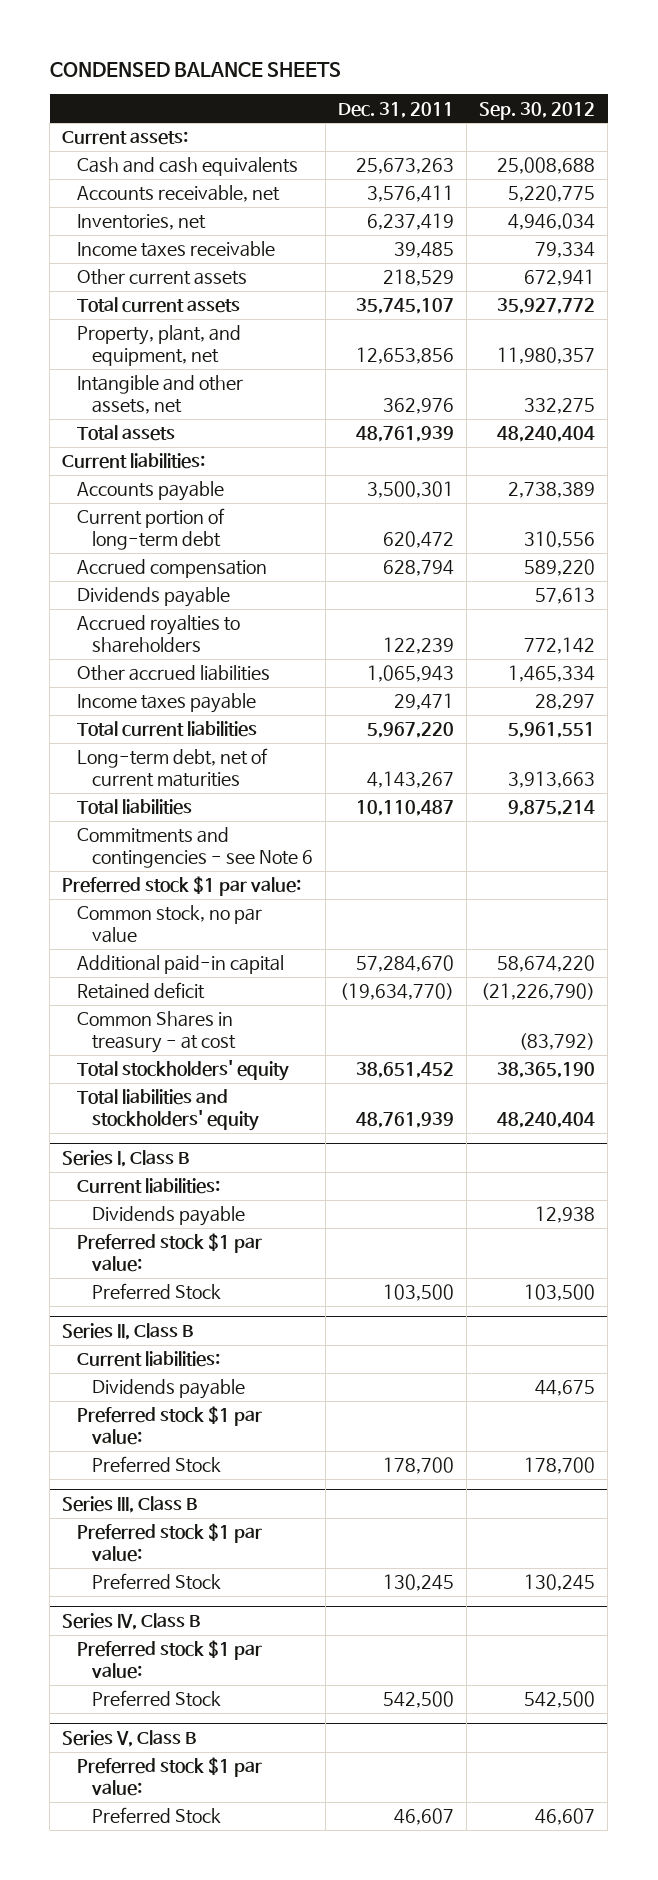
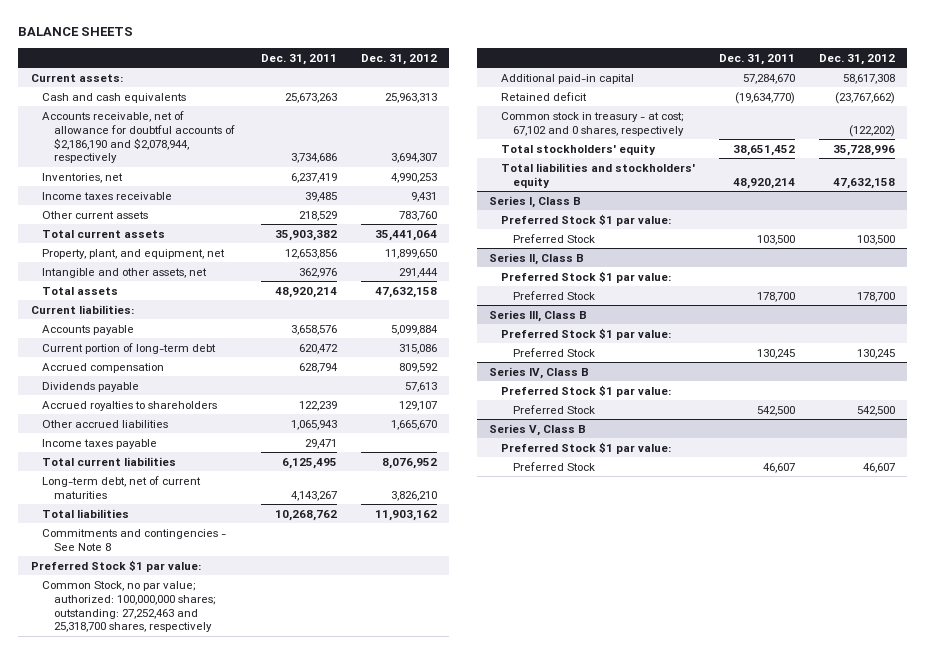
[49,61,341,77] CONDENSED BALANCE SHEETS -> [18,27,134,37] BALANCE SHEETS
[479,101,596,120] Sep. 30, 2012 -> none
none -> [360,53,437,65] Dec. 31, 2012
[77,185,281,203] Accounts receivable, net -> [42,110,236,164] Accounts receivable, net of allowance for doubtful accounts of $2,186,190 and $2,078,944, respectively
[367,185,455,203] 3,576,411 -> [290,153,337,164] 3,734,686
[356,298,455,315] 35,745,107 -> [274,229,337,241] 35,903,382
[356,426,455,443] 48,761,939 -> [274,286,337,298] 48,920,214
[367,481,455,499] 3,500,301 -> [290,324,337,335] 3,658,576
[367,722,455,739] 5,967,220 -> [281,457,337,469] 6,125,495
[356,800,455,817] 10,110,487 -> [274,509,337,521] 10,268,762
[77,827,314,868] Commitments and contingencies - see Note 6 -> [42,528,227,551] Commitments and contingencies - See Note 8
[62,876,302,897] Preferred stock $1 par value: -> [30,559,201,572] Preferred Stock $1 par value:
[77,905,263,943] Common stock, no par value -> [42,580,216,633] Common Stock, no par value; authorized: 100,000,000 shares; outstanding: 27,252,463 and 25,318,700 shares, respectively
[77,1011,237,1053] Common Shares in treasury - at cost -> [501,111,685,136] Common stock in treasury - at cost; 67,102 and 0 shares, respectively
[356,1111,455,1128] 48,761,939 -> [733,177,796,189] 48,920,214
[77,1178,221,1195] Current liabilities: -> none
[92,1206,246,1227] Dividends payable -> none
[77,1233,263,1272] Preferred stock $1 par value: -> [501,213,672,226] Preferred Stock $1 par value:
[77,1351,221,1368] Current liabilities: -> none
[92,1379,246,1400] Dividends payable -> none
[77,1406,263,1445] Preferred stock $1 par value: -> [501,270,672,283] Preferred Stock $1 par value:
[77,1523,263,1562] Preferred stock $1 par value: -> [501,327,672,340] Preferred Stock $1 par value:
[77,1640,263,1679] Preferred stock $1 par value: -> [501,384,672,397] Preferred Stock $1 par value:
[77,1757,263,1796] Preferred stock $1 par value: -> [501,441,672,454] Preferred Stock $1 par value:

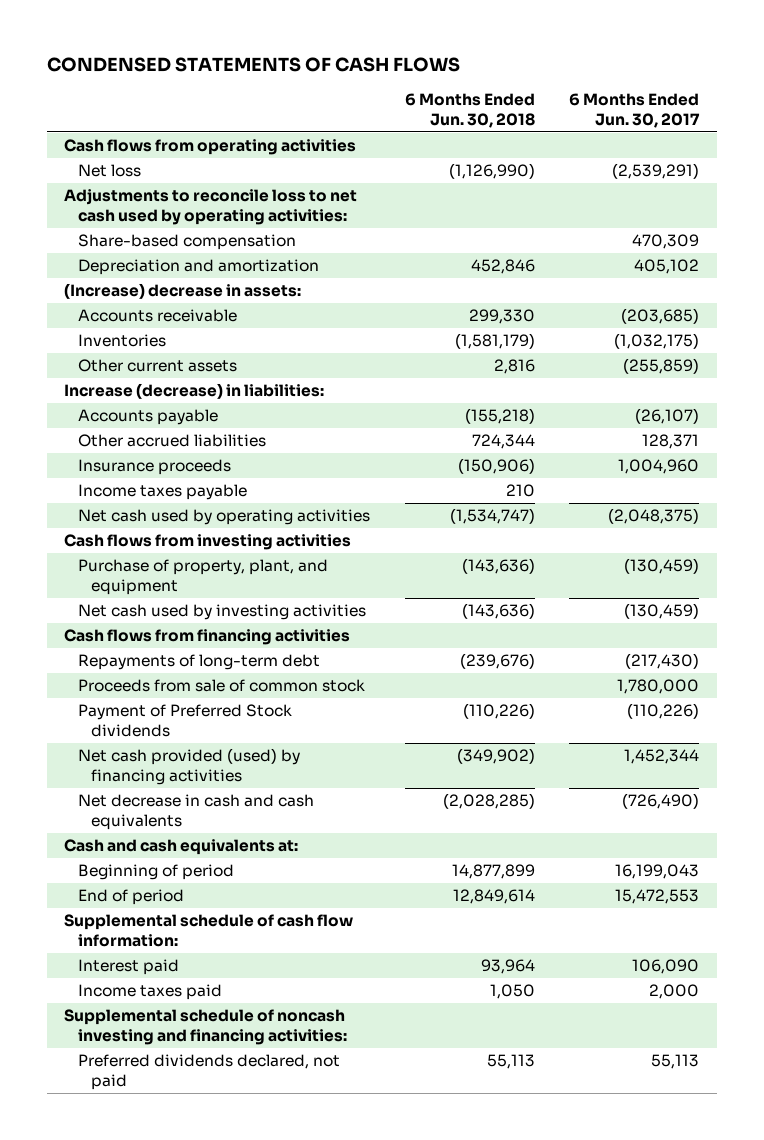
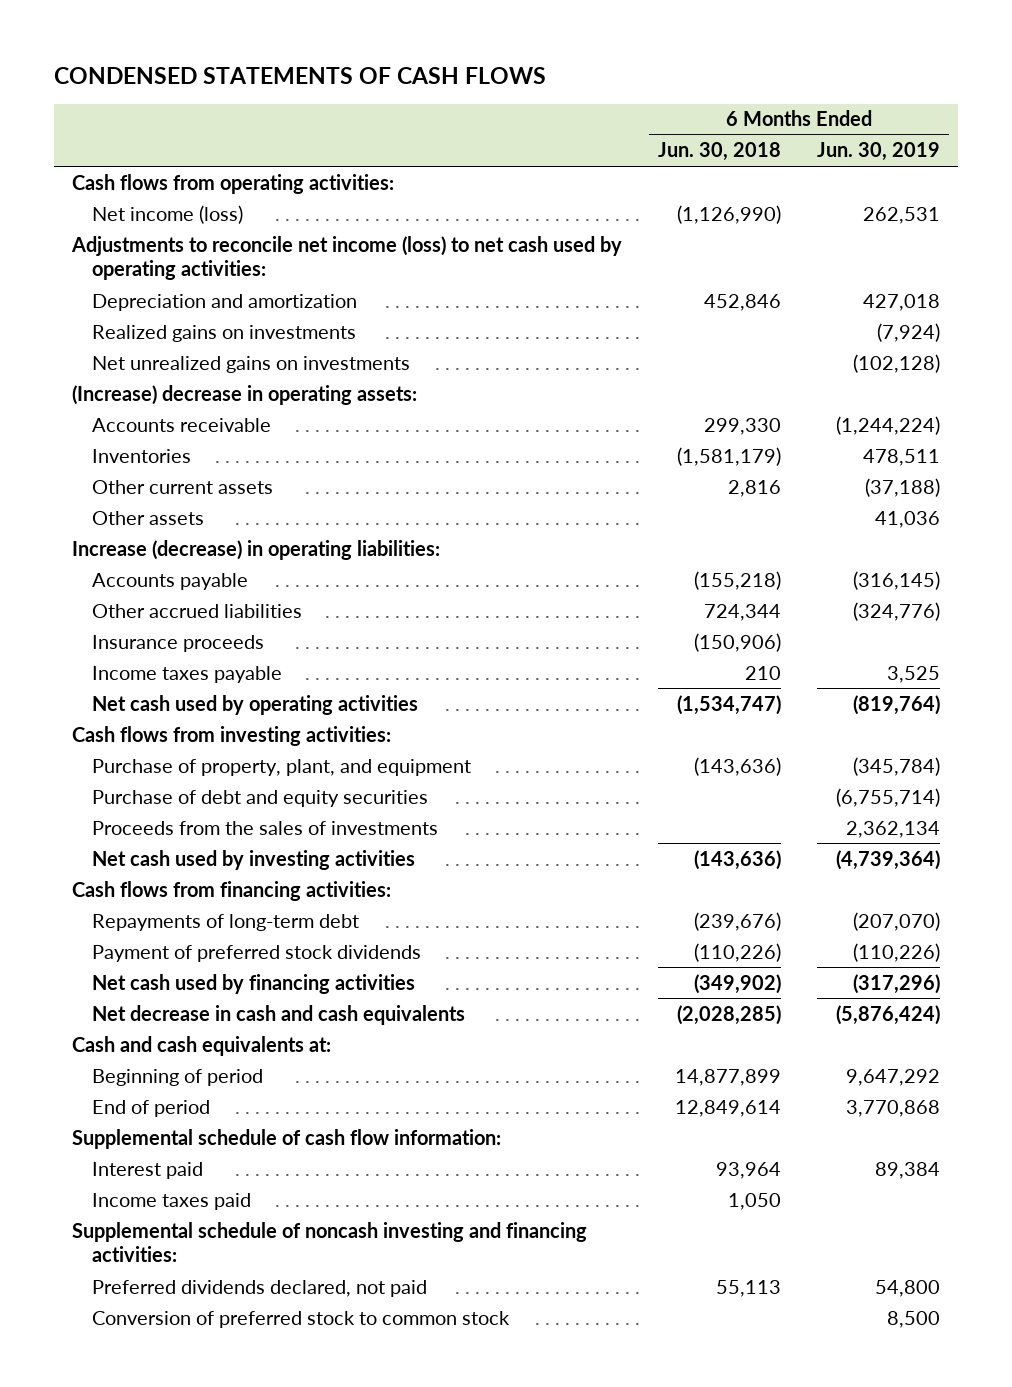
[569,93,701,128] 6 Months Ended Jun. 30, 2017 -> none
none -> [816,142,940,162] Jun. 30, 2019
[77,234,296,251] Share-based compensation -> none
[64,139,357,156] Cash flows from operating activities -> [72,173,395,194] Cash flows from operating activities:
[77,164,141,178] Net loss -> [92,204,244,224] Net income (loss)
[64,189,358,225] Adjustments to reconcile loss to net cash used by operating activities: -> [71,235,623,280] Adjustments to reconcile net income (loss) to net cash used by operating activities:
none -> [92,324,357,342] Realized gains on investments
none -> [92,355,411,373] Net unrealized gains on investments
[64,283,302,300] (Increase) decrease in assets: -> [72,384,418,405] (Increase) decrease in operating assets:
none -> [92,510,205,525] Other assets
[64,383,325,400] Increase (decrease) in liabilities: -> [72,539,441,560] Increase (decrease) in operating liabilities:
[64,534,352,551] Cash flows from investing activities -> [72,725,392,746] Cash flows from investing activities:
none -> [92,789,429,807] Purchase of debt and equity securities
none -> [92,820,439,835] Proceeds from the sales of investments
[64,629,351,646] Cash flows from financing activities -> [72,880,392,901] Cash flows from financing activities:
[77,679,365,693] Proceeds from sale of common stock -> none
[77,704,292,737] Payment of Preferred Stock dividends -> [92,944,422,962] Payment of preferred stock dividends
[77,748,300,785] Net cash provided (used) by financing activities -> [92,973,416,994] Net cash used by financing activities
none -> [92,1310,511,1328] Conversion of preferred stock to common stock

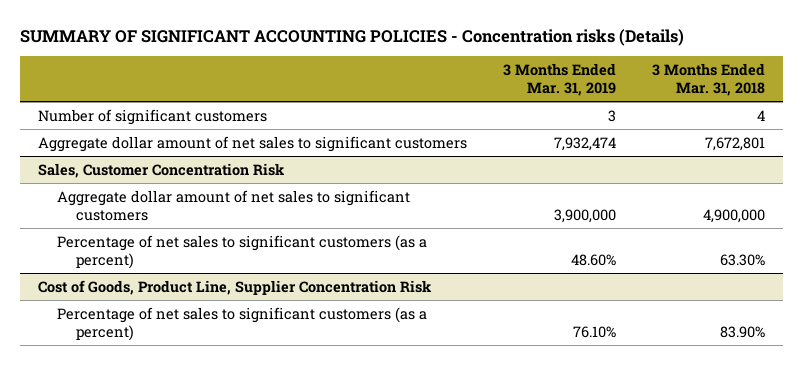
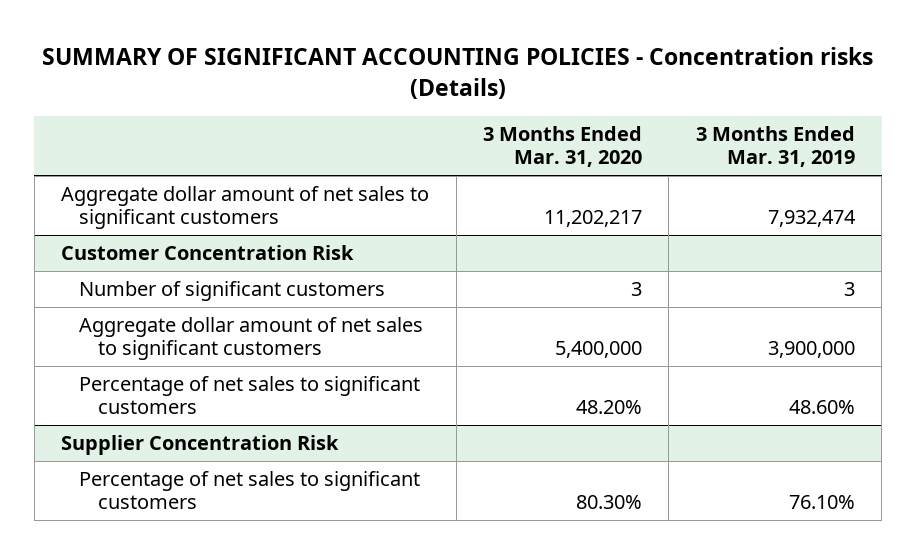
[652,62,766,96] 3 Months Ended Mar. 31, 2018 -> none
none -> [483,126,643,168] 3 Months Ended Mar. 31, 2020
[37,108,267,125] Number of significant customers -> none
[37,162,285,178] Sales, Customer Concentration Risk -> [61,245,355,261] Customer Concentration Risk
none -> [79,281,386,302] Number of significant customers
[37,279,432,295] Cost of Goods, Product Line, Supplier Concentration Risk -> none
[56,234,427,269] Percentage of net sales to significant customers (as a percent) -> [79,376,421,415] Percentage of net sales to significant customers
none -> [61,435,340,456] Supplier Concentration Risk
[56,306,427,341] Percentage of net sales to significant customers (as a percent) -> [79,471,421,510] Percentage of net sales to significant customers

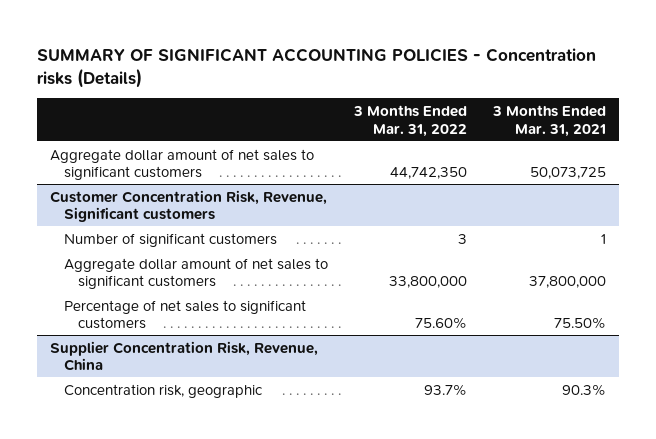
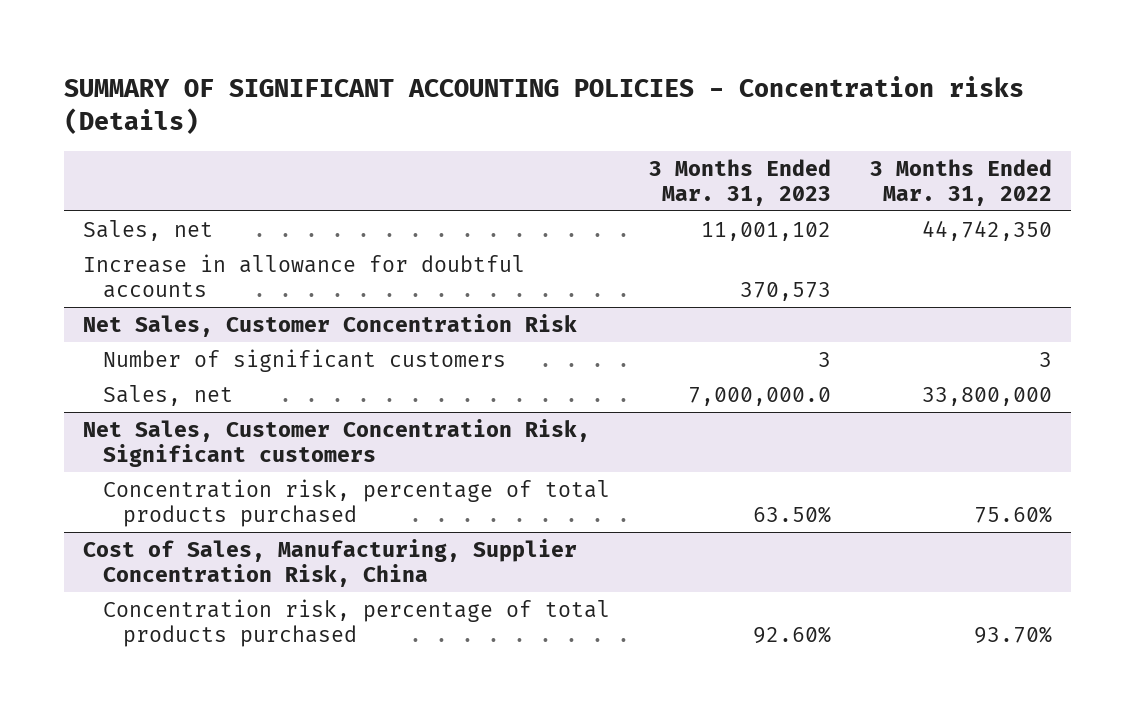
[492,104,607,137] 3 Months Ended Mar. 31, 2021 -> none
none -> [649,158,832,206] 3 Months Ended Mar. 31, 2023
[50,189,328,223] Customer Concentration Risk, Revenue, Significant customers -> none
[50,148,315,181] Aggregate dollar amount of net sales to significant customers -> [83,219,214,241] Sales, net
none -> [83,253,526,298] Increase in allowance for doubtful accounts
none -> [83,313,578,337] Net Sales, Customer Concentration Risk
[50,340,319,372] Supplier Concentration Risk, Revenue, China -> none
[64,383,264,398] Concentration risk, geographic -> none
[64,257,329,290] Aggregate dollar amount of net sales to significant customers -> [103,384,234,406] Sales, net
none -> [83,418,591,467] Net Sales, Customer Concentration Risk, Significant customers
[64,299,307,330] Percentage of net sales to significant customers -> [103,478,611,527] Concentration risk, percentage of total products purchased
none -> [83,538,578,587] Cost of Sales, Manufacturing, Supplier Concentration Risk, China
none -> [103,598,611,647] Concentration risk, percentage of total products purchased

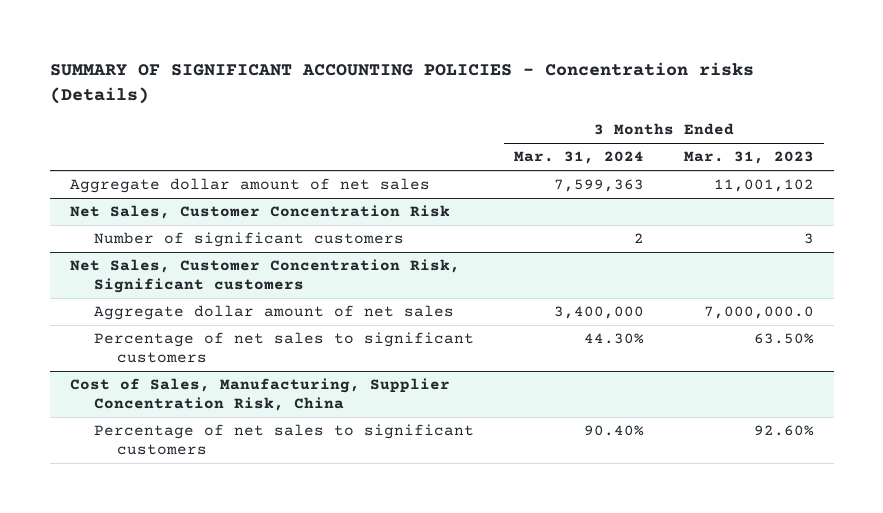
[869,158,1052,206] 3 Months Ended Mar. 31, 2022 -> none
none -> [513,151,644,165] Mar. 31, 2024
[83,253,526,298] Increase in allowance for doubtful accounts -> none
[83,219,214,241] Sales, net -> [69,178,430,194] Aggregate dollar amount of net sales
[103,384,234,406] Sales, net -> none
none -> [93,305,454,321] Aggregate dollar amount of net sales
[103,478,611,527] Concentration risk, percentage of total products purchased -> [93,332,474,363] Percentage of net sales to significant customers
[103,598,611,647] Concentration risk, percentage of total products purchased -> [93,424,474,455] Percentage of net sales to significant customers

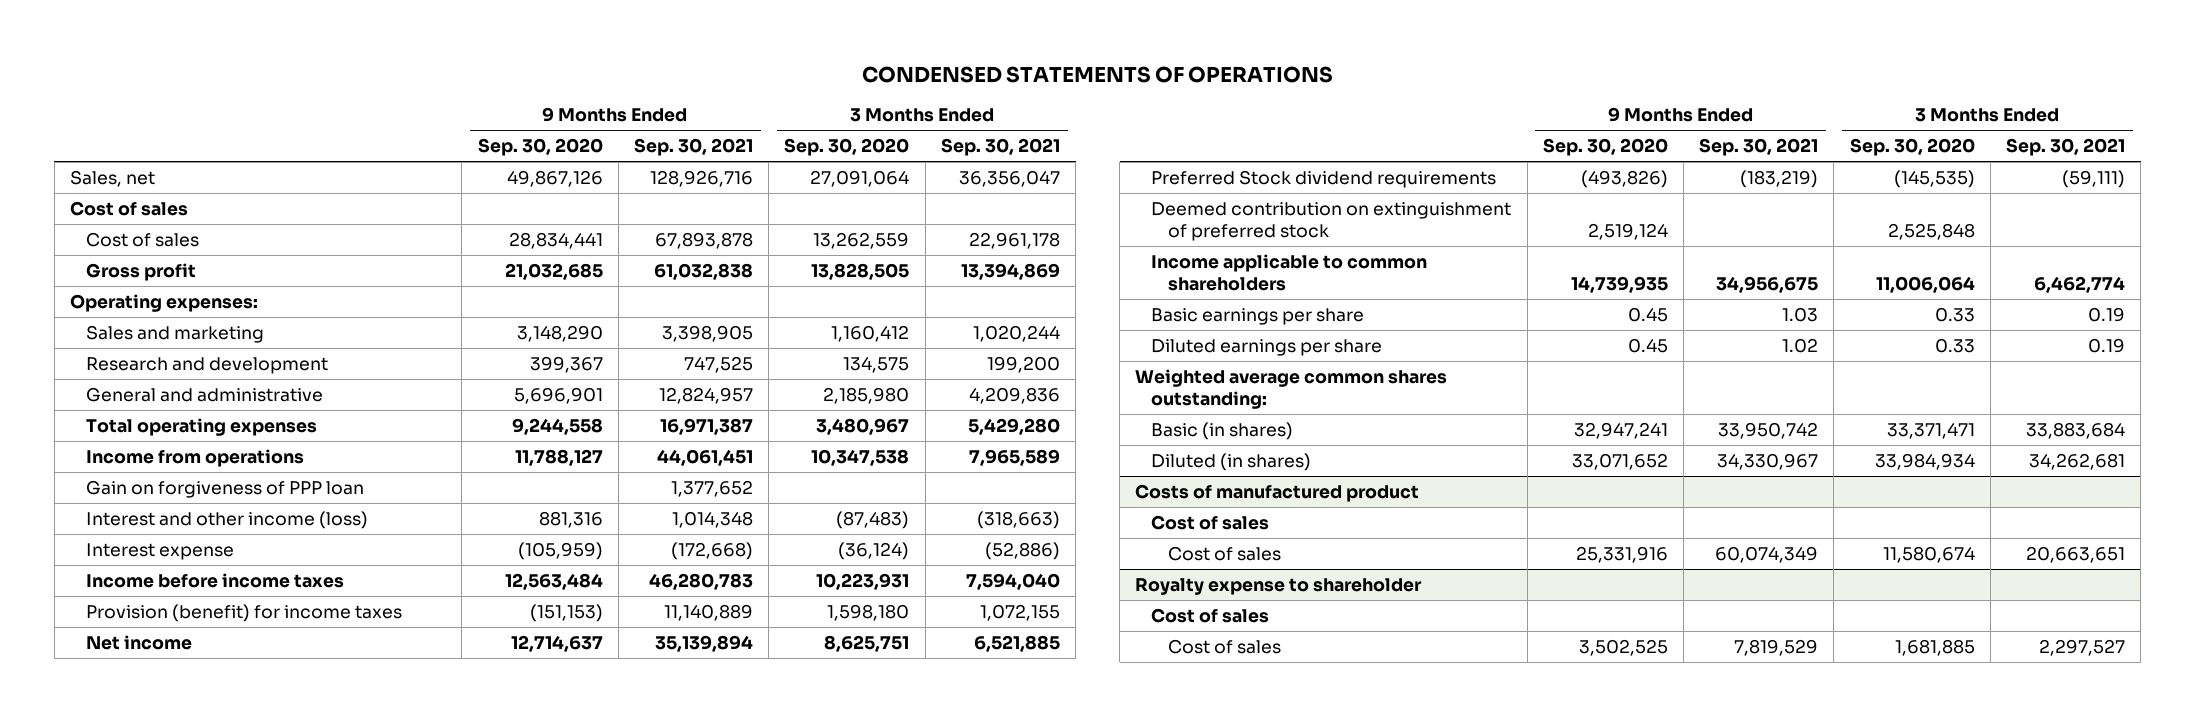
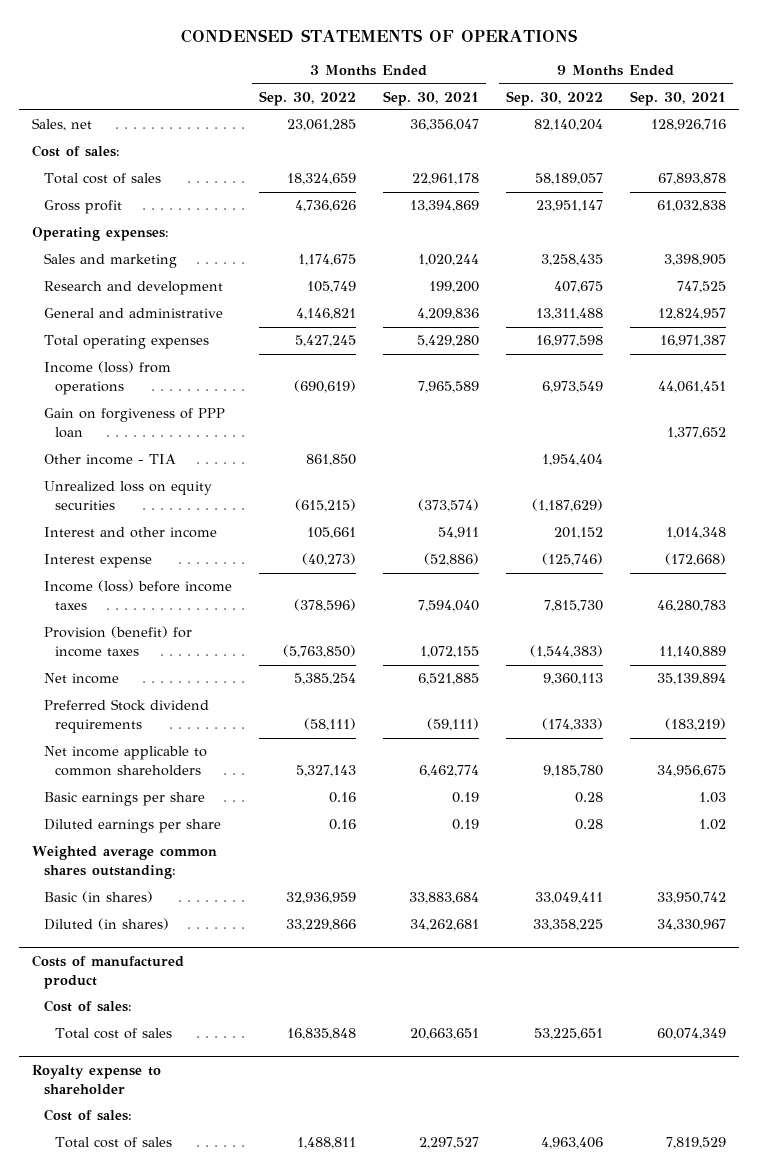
[477,138,603,157] Sep. 30, 2020 -> none
[784,138,910,157] Sep. 30, 2020 -> none
none -> [258,90,356,106] Sep. 30, 2022
none -> [505,90,603,106] Sep. 30, 2022
[70,200,189,216] Cost of sales -> [32,145,121,158] Cost of sales:
[86,231,200,247] Cost of sales -> [43,173,161,185] Total cost of sales
[86,448,305,467] Income from operations -> [43,361,171,396] Income (loss) from operations
none -> [43,454,176,466] Other income - TIA
none -> [43,481,212,511] Unrealized loss on equity securities
[86,510,369,529] Interest and other income (loss) -> [43,527,217,539] Interest and other income
[976,510,1060,529] (318,663) -> [437,527,479,540] 54,911
[86,572,345,588] Income before income taxes -> [43,580,232,611] Income (loss) before income taxes
[1151,201,1512,241] Deemed contribution on extinguishment of preferred stock -> none
[1151,253,1428,291] Income applicable to common shareholders -> [43,746,207,777] Net income applicable to common shareholders
[1151,514,1270,530] Cost of sales -> [43,1000,132,1013] Cost of sales:
[1167,545,1281,561] Cost of sales -> [55,1028,173,1040] Total cost of sales
[1151,607,1270,623] Cost of sales -> [43,1109,132,1122] Cost of sales:
[1167,638,1281,654] Cost of sales -> [55,1137,173,1149] Total cost of sales

